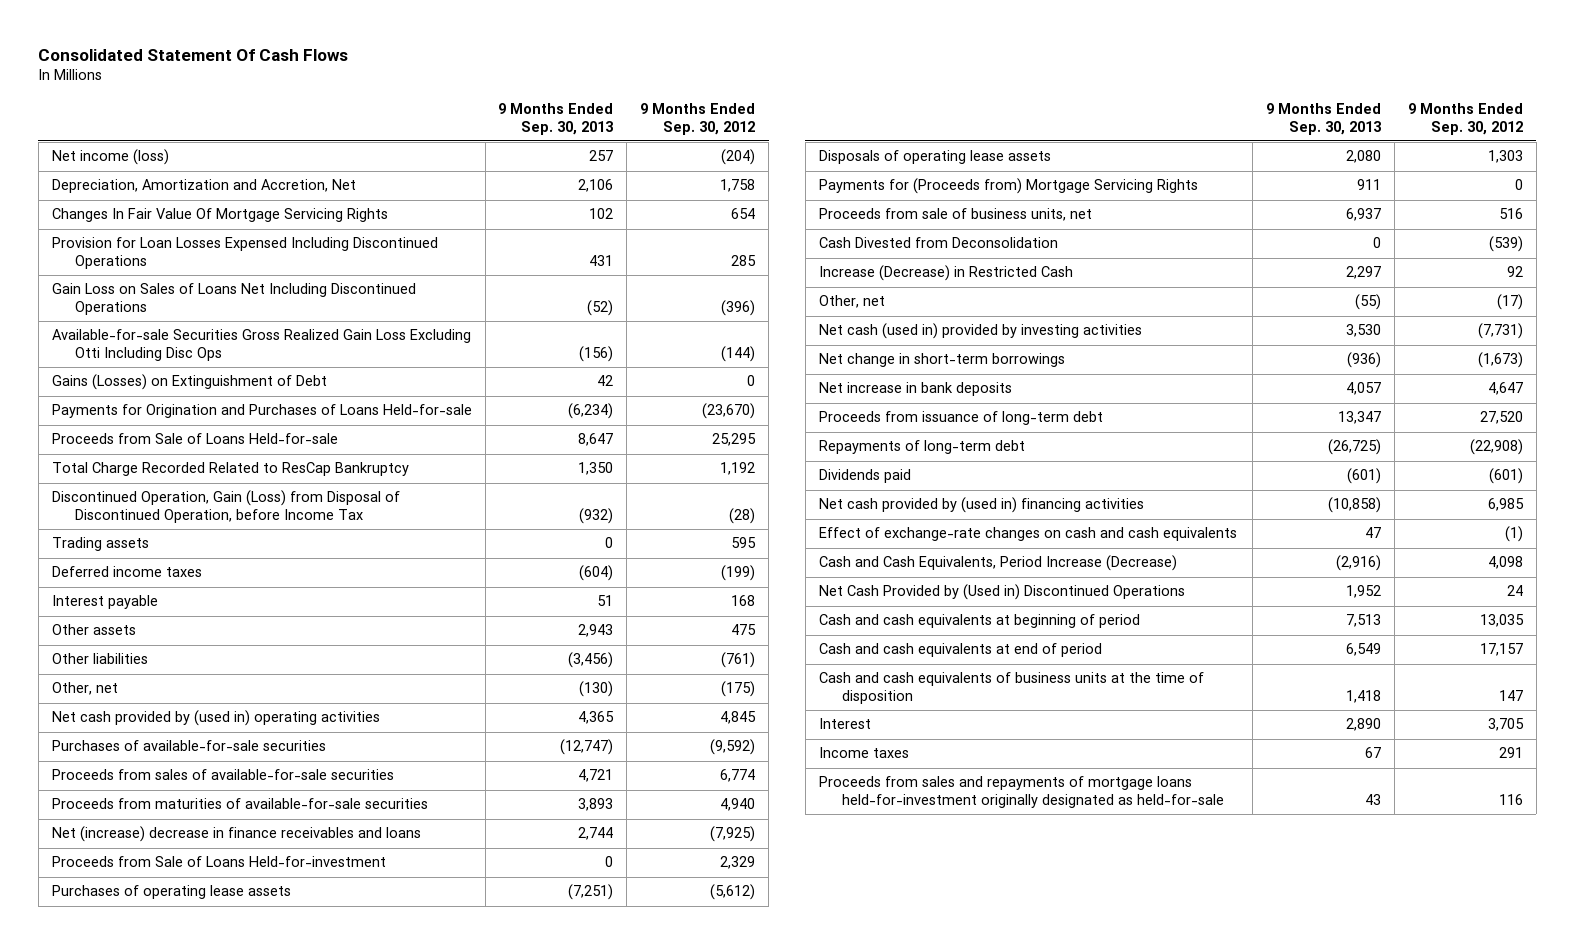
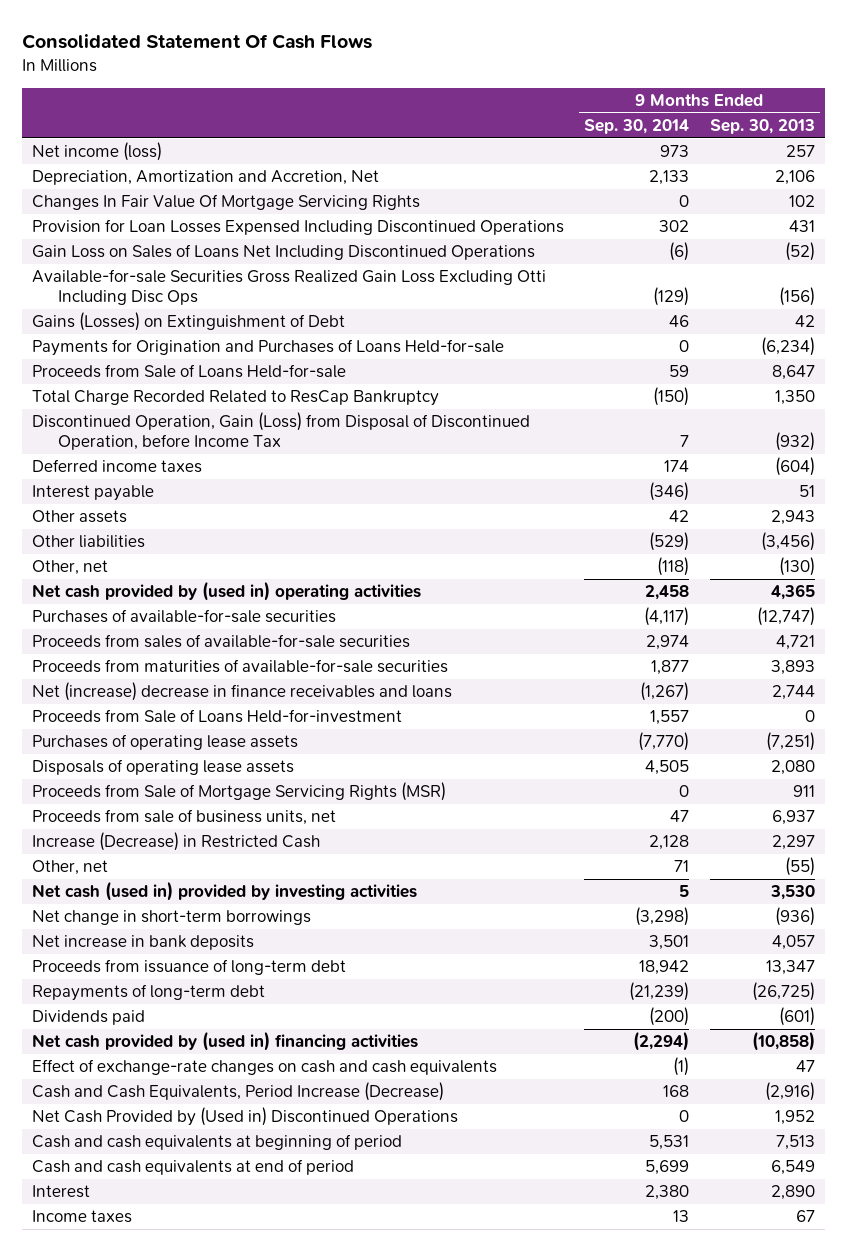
[640,103,756,135] 9 Months Ended Sep. 30, 2012 -> none
none -> [584,118,690,134] Sep. 30, 2014
[51,537,149,552] Trading assets -> none
[818,178,1198,195] Payments for (Proceeds from) Mortgage Servicing Rights -> [32,782,447,802] Proceeds from Sale of Mortgage Servicing Rights (MSR)
[818,237,1058,249] Cash Divested from Deconsolidation -> none
[818,672,1204,704] Cash and cash equivalents of business units at the time of disposition -> none
[818,776,1224,808] Proceeds from sales and repayments of mortgage loans held-for-investment originally designated as held-for-sale -> none

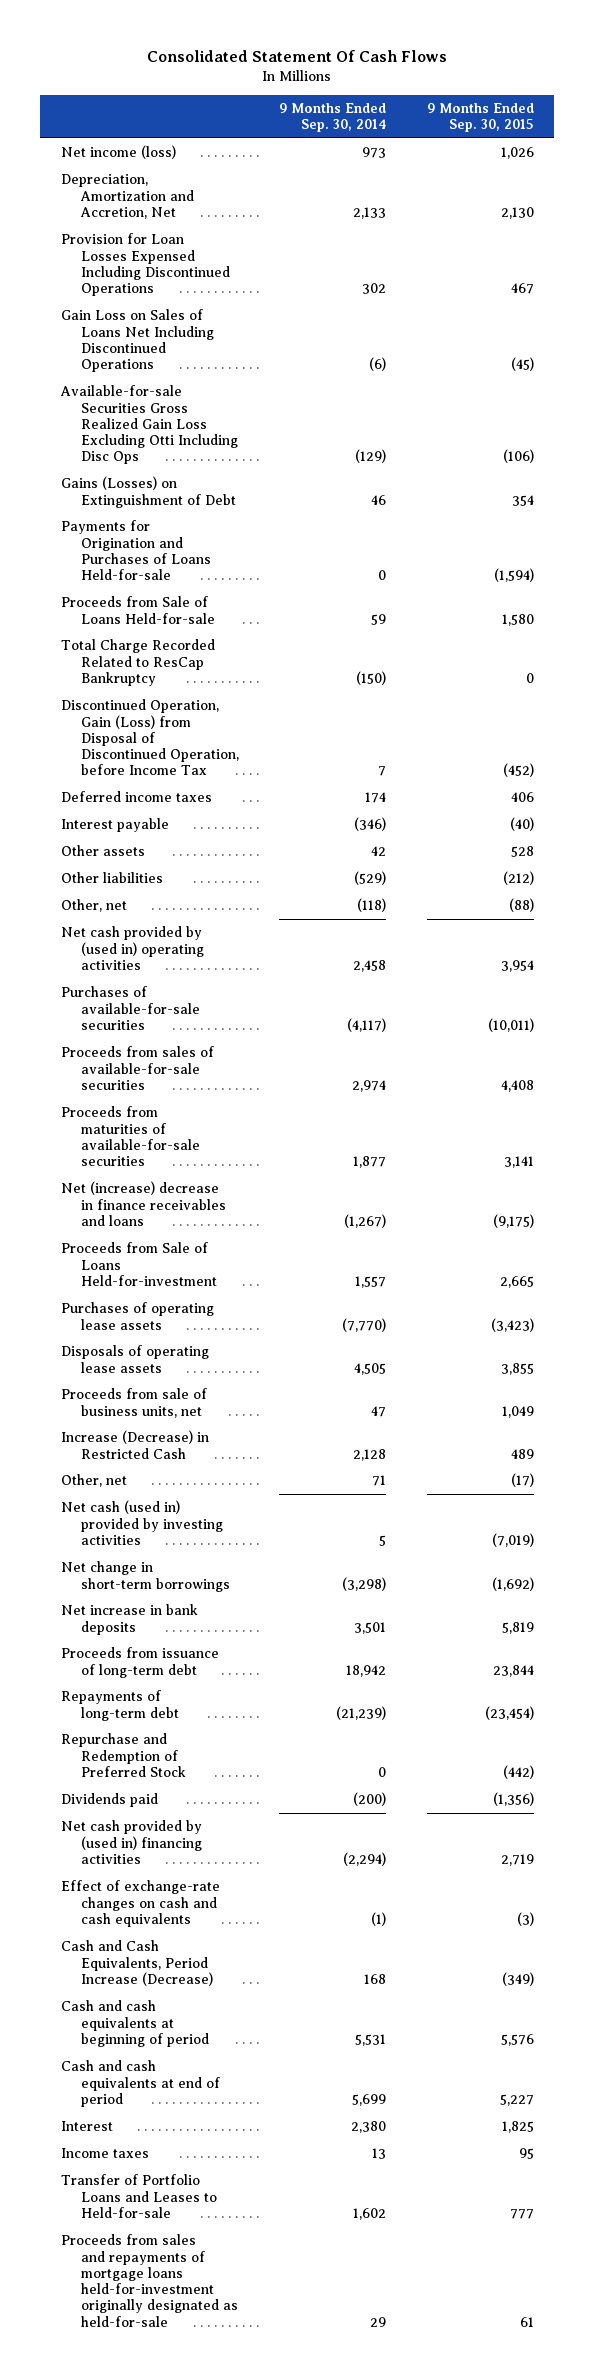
[709,118,815,134] Sep. 30, 2013 -> none
none -> [426,102,534,133] 9 Months Ended Sep. 30, 2015
[32,194,421,211] Changes In Fair Value Of Mortgage Servicing Rights -> none
[32,782,447,802] Proceeds from Sale of Mortgage Servicing Rights (MSR) -> none
none -> [60,1733,186,1777] Repurchase and Redemption of Preferred Stock
[32,1107,459,1127] Net Cash Provided by (Used in) Discontinued Operations -> none
none -> [60,2174,217,2218] Transfer of Portfolio Loans and Leases to Held-for-sale
none -> [60,2234,238,2327] Proceeds from sales and repayments of mortgage loans held-for-investment originally designated as held-for-sale

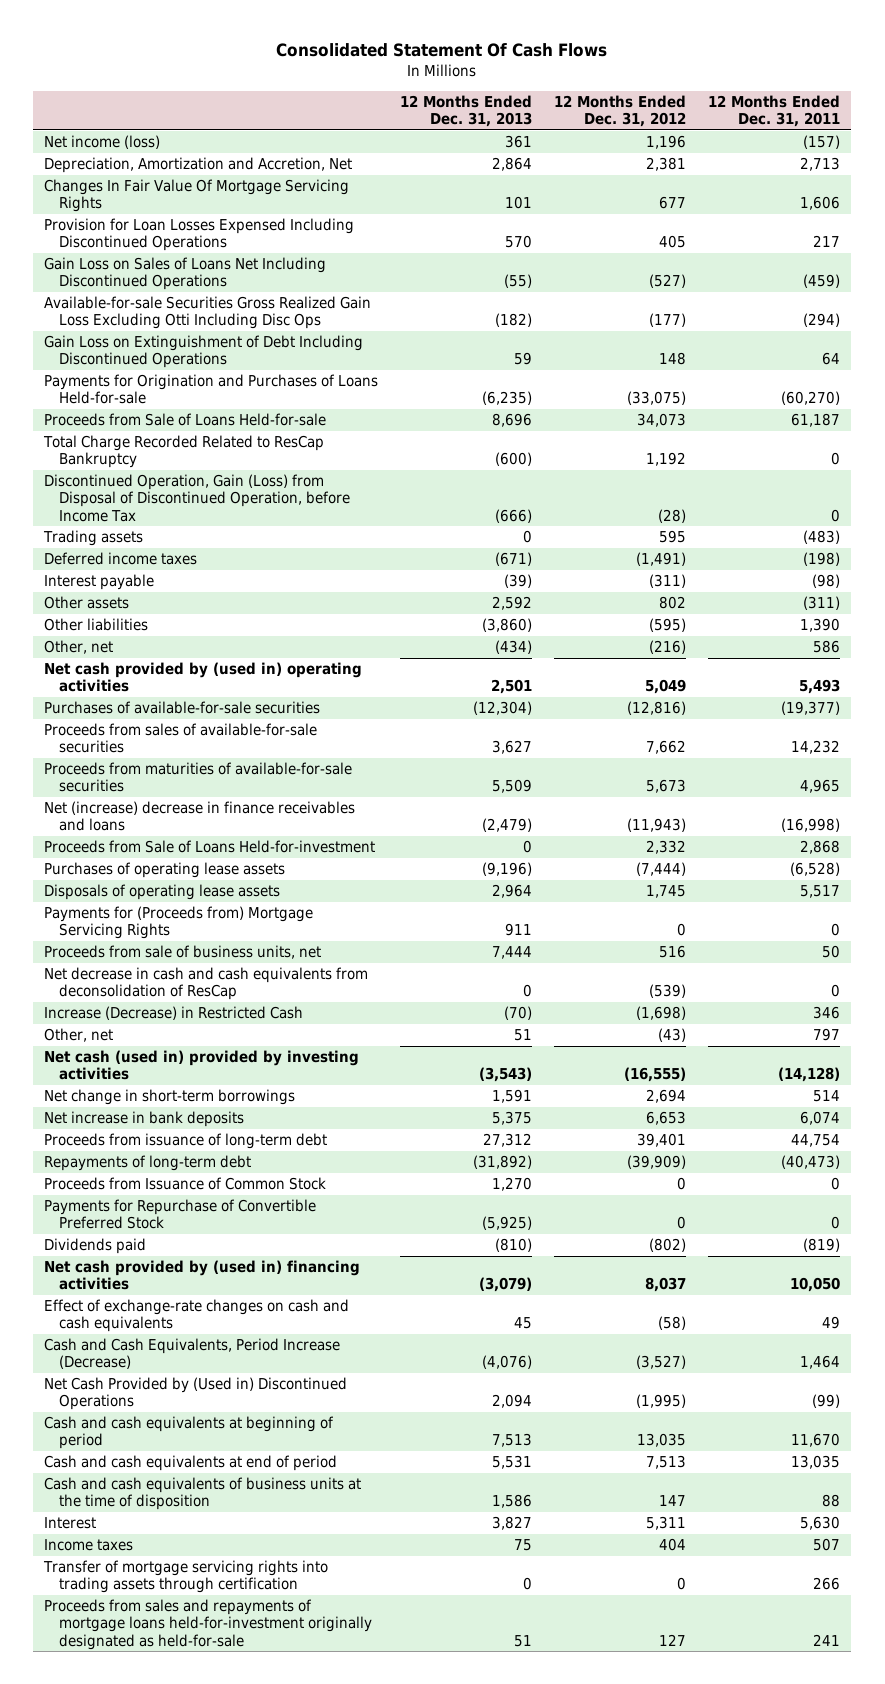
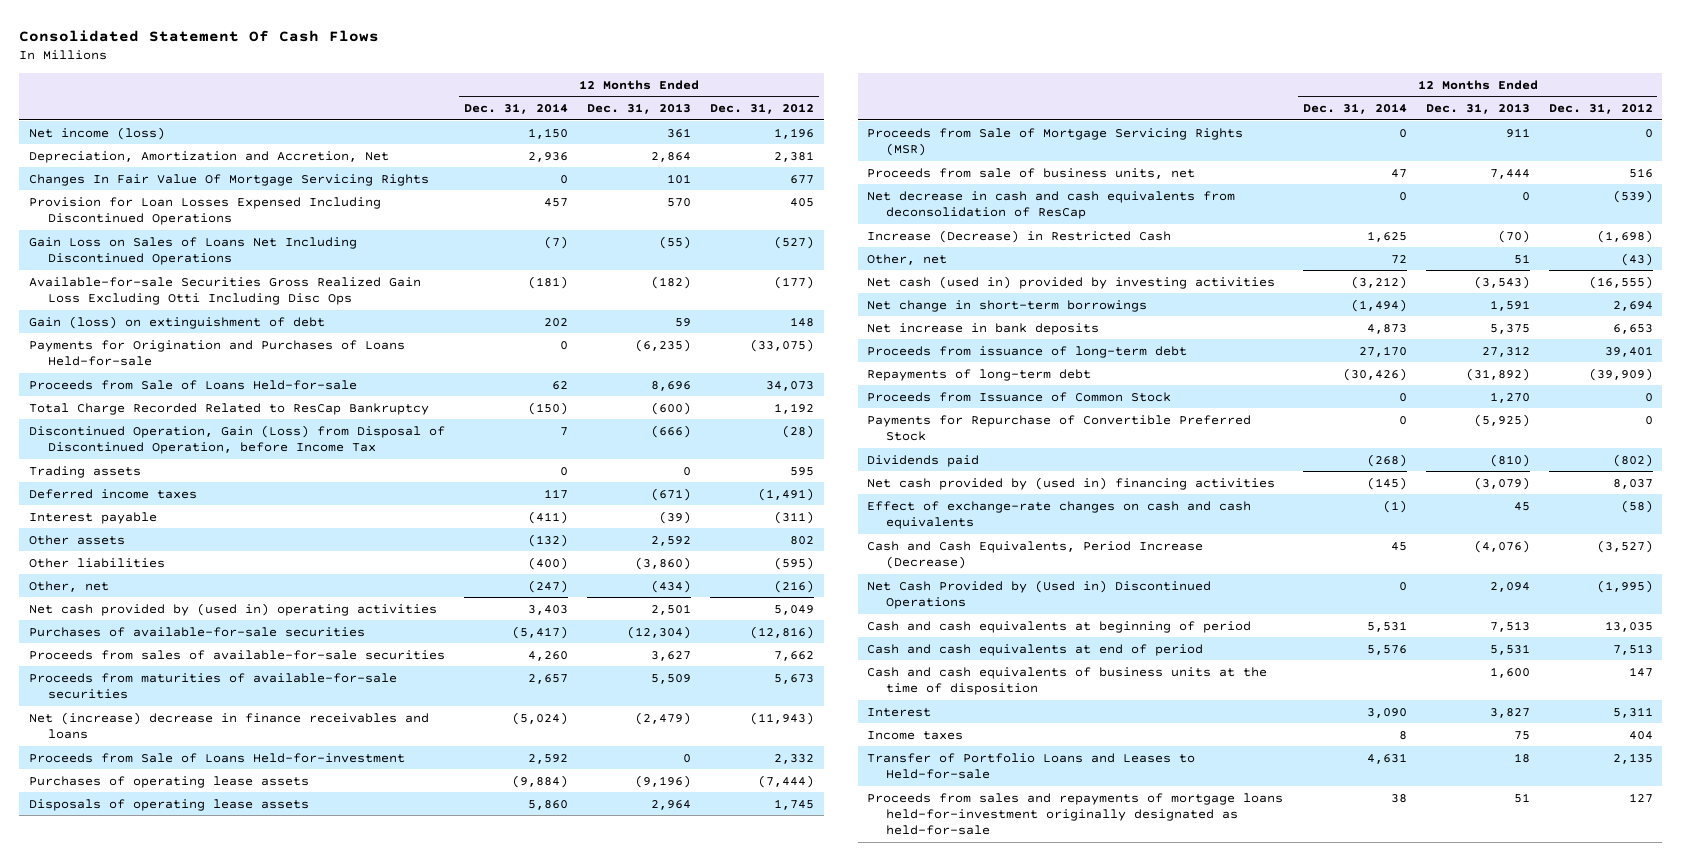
[708,95,841,128] 12 Months Ended Dec. 31, 2011 -> none
none -> [463,103,568,115] Dec. 31, 2014
[44,335,364,369] Gain Loss on Extinguishment of Debt Including Discontinued Operations -> [28,315,325,329] Gain (loss) on extinguishment of debt
[44,906,314,940] Payments for (Proceeds from) Mortgage Servicing Rights -> [867,127,1244,156] Proceeds from Sale of Mortgage Servicing Rights (MSR)
[492,1494,533,1509] 1,586 -> [1489,666,1530,678] 1,600
[43,1560,329,1594] Transfer of mortgage servicing rights into trading assets through certification -> none
none -> [867,752,1196,779] Transfer of Portfolio Loans and Leases to Held-for-sale

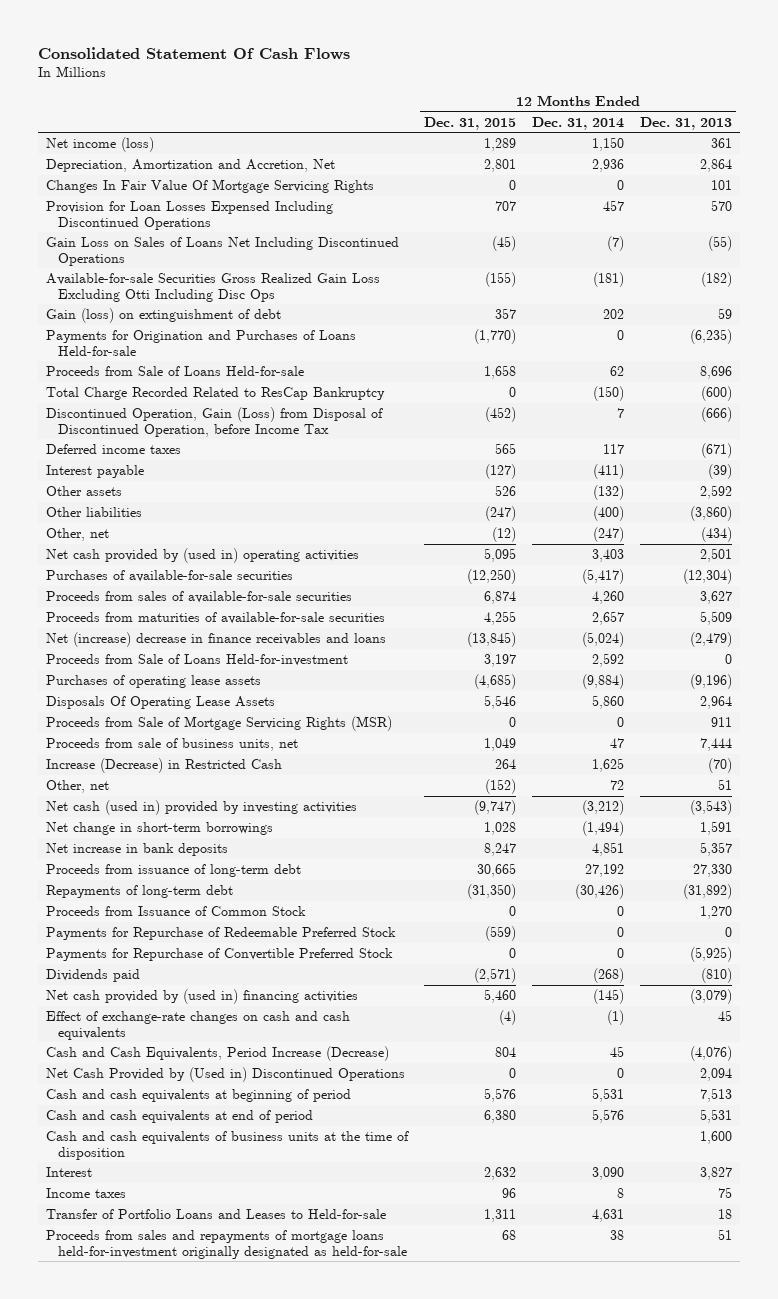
[710,103,815,115] Dec. 31, 2012 -> none
none -> [424,116,517,130] Dec. 31, 2015
[28,465,141,478] Trading assets -> none
[28,798,309,811] Disposals of operating lease assets -> [46,696,276,710] Disposals Of Operating Lease Assets
[867,190,1236,219] Net decrease in cash and cash equivalents from deconsolidation of ResCap -> none
[1366,323,1407,334] 4,873 -> [592,842,625,857] 4,851
[1489,323,1530,334] 5,375 -> [700,842,733,857] 5,357
[1358,345,1407,357] 27,170 -> [585,864,625,878] 27,192
[1481,345,1530,357] 27,312 -> [693,864,733,878] 27,330
none -> [46,927,397,941] Payments for Repurchase of Redeemable Preferred Stock

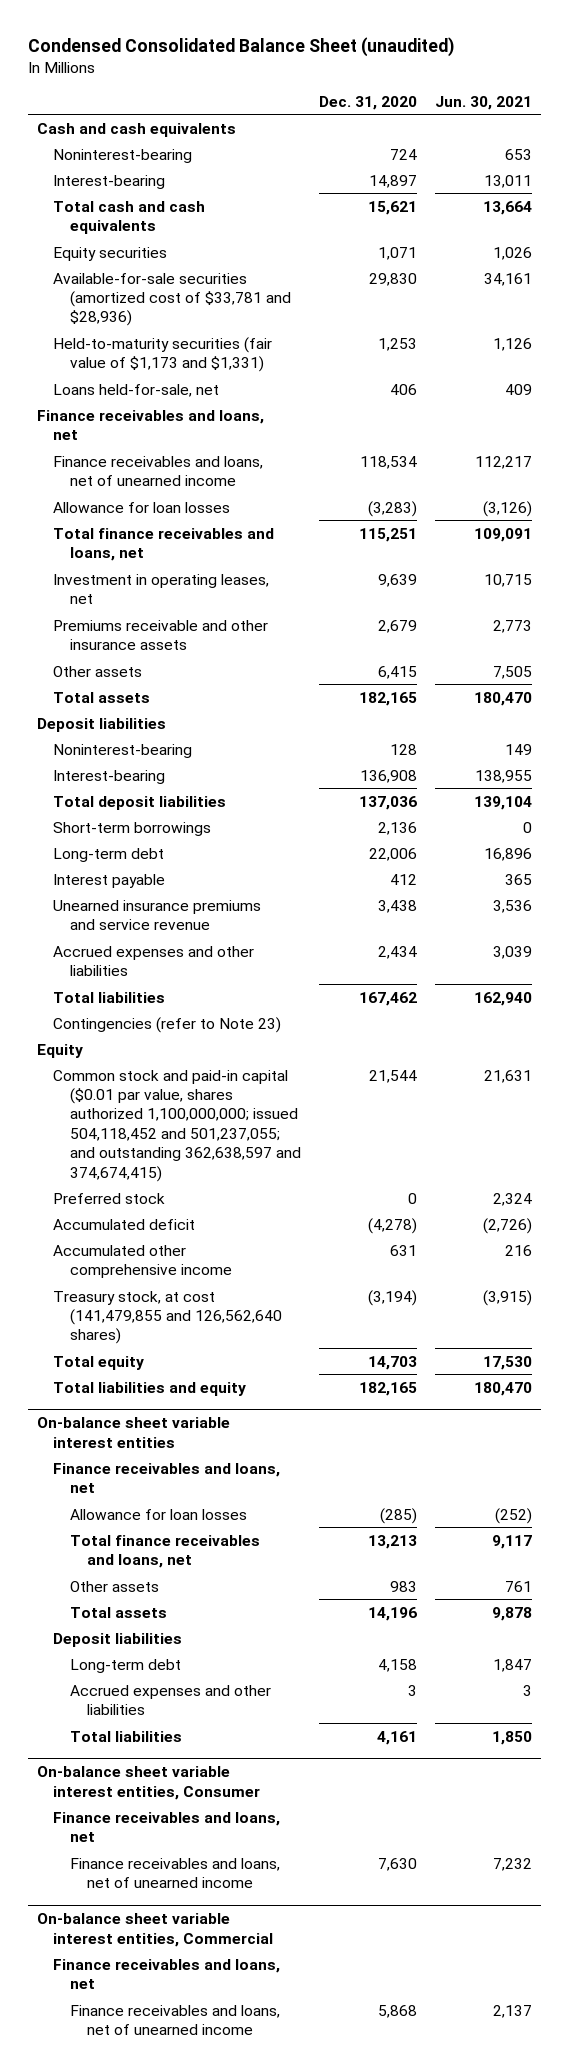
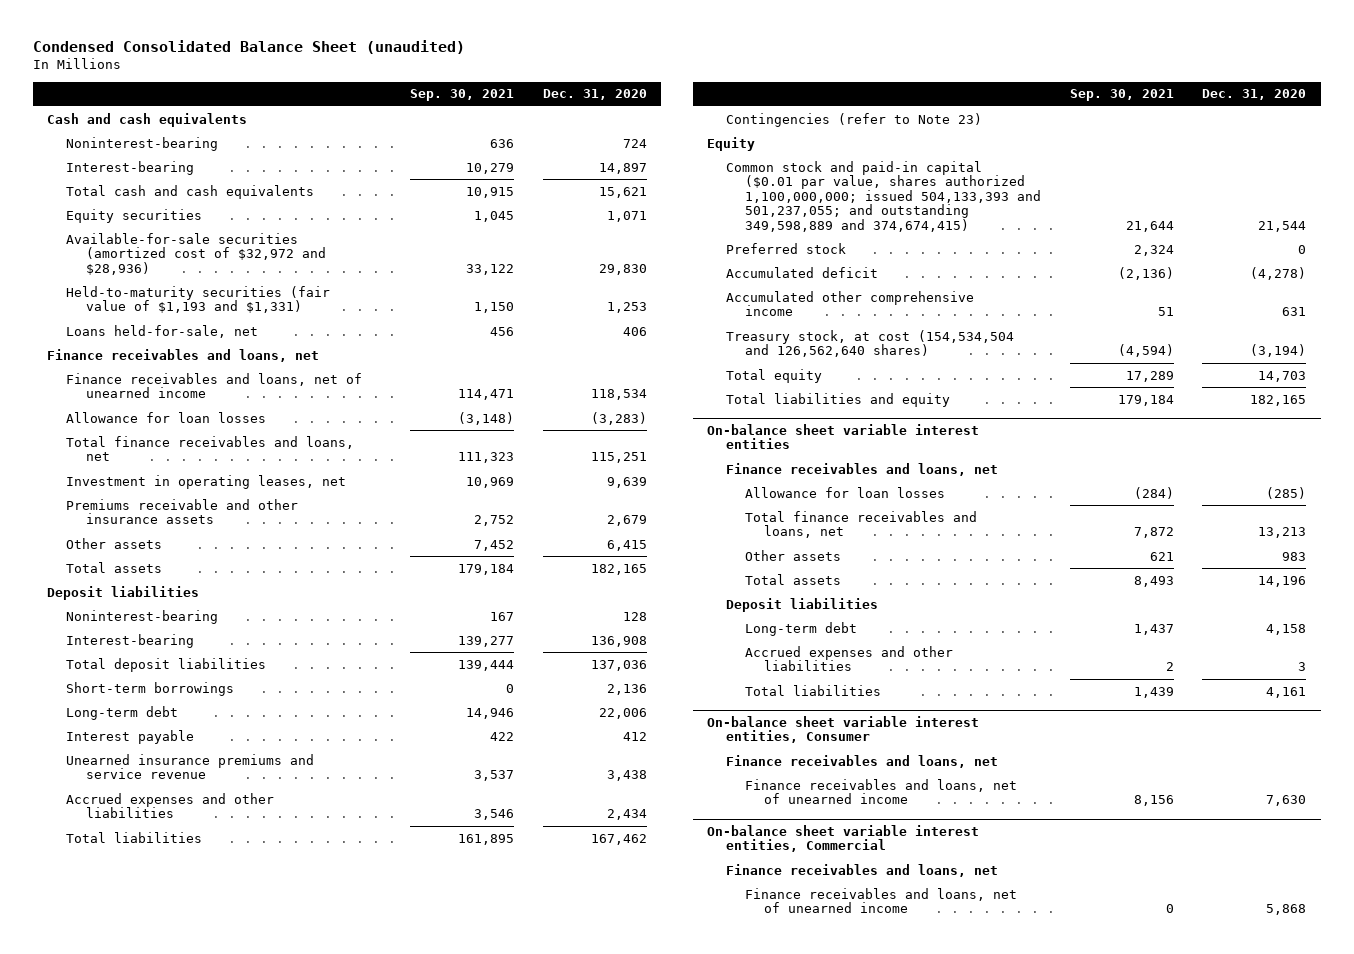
[434,95,532,110] Jun. 30, 2021 -> none
none -> [410,89,515,102] Sep. 30, 2021
[53,272,291,327] Available-for-sale securities (amortized cost of $33,781 and $28,936) -> [66,232,326,275] Available-for-sale securities (amortized cost of $32,972 and $28,936)
[53,336,273,372] Held-to-maturity securities (fair value of $1,173 and $1,331) -> [66,285,331,314] Held-to-maturity securities (fair value of $1,193 and $1,331)
[53,1069,301,1182] Common stock and paid-in capital ($0.01 par value, shares authorized 1,100,000,000; issued 504,118,452 and 501,237,055; and outstanding 362,638,597 and 374,674,415) -> [726,160,1042,232] Common stock and paid-in capital ($0.01 par value, shares authorized 1,100,000,000; issued 504,133,393 and 501,237,055; and outstanding 349,598,889 and 374,674,415)
[53,1290,282,1345] Treasury stock, at cost (141,479,855 and 126,562,640 shares) -> [726,329,1015,358] Treasury stock, at cost (154,534,504 and 126,562,640 shares)

